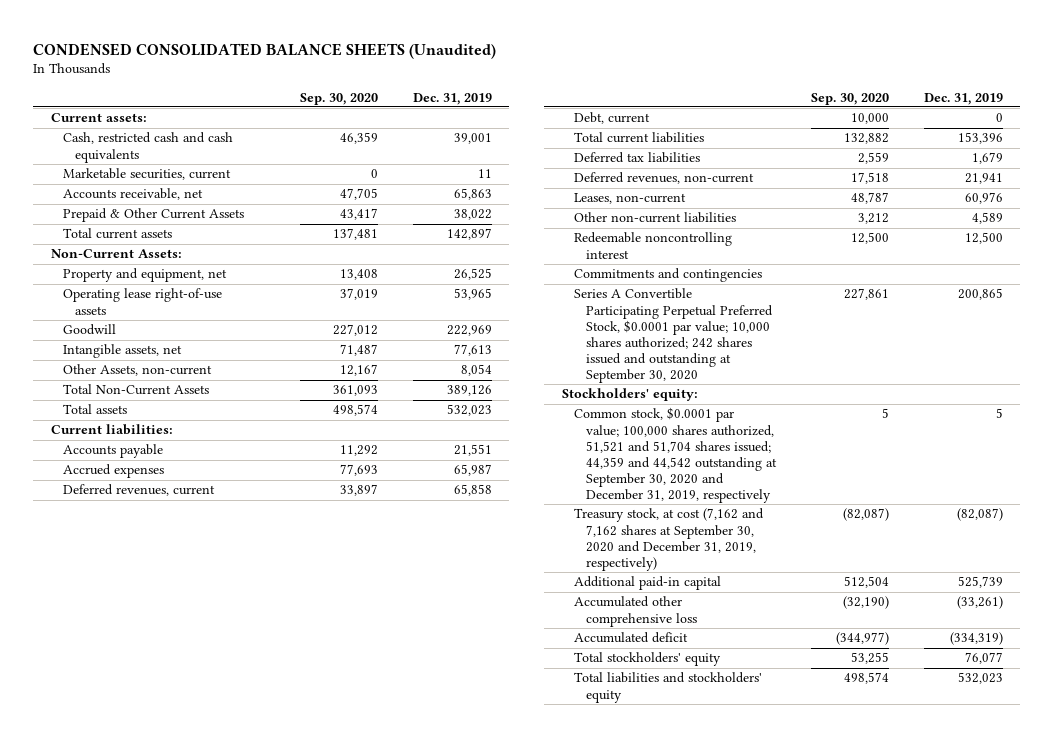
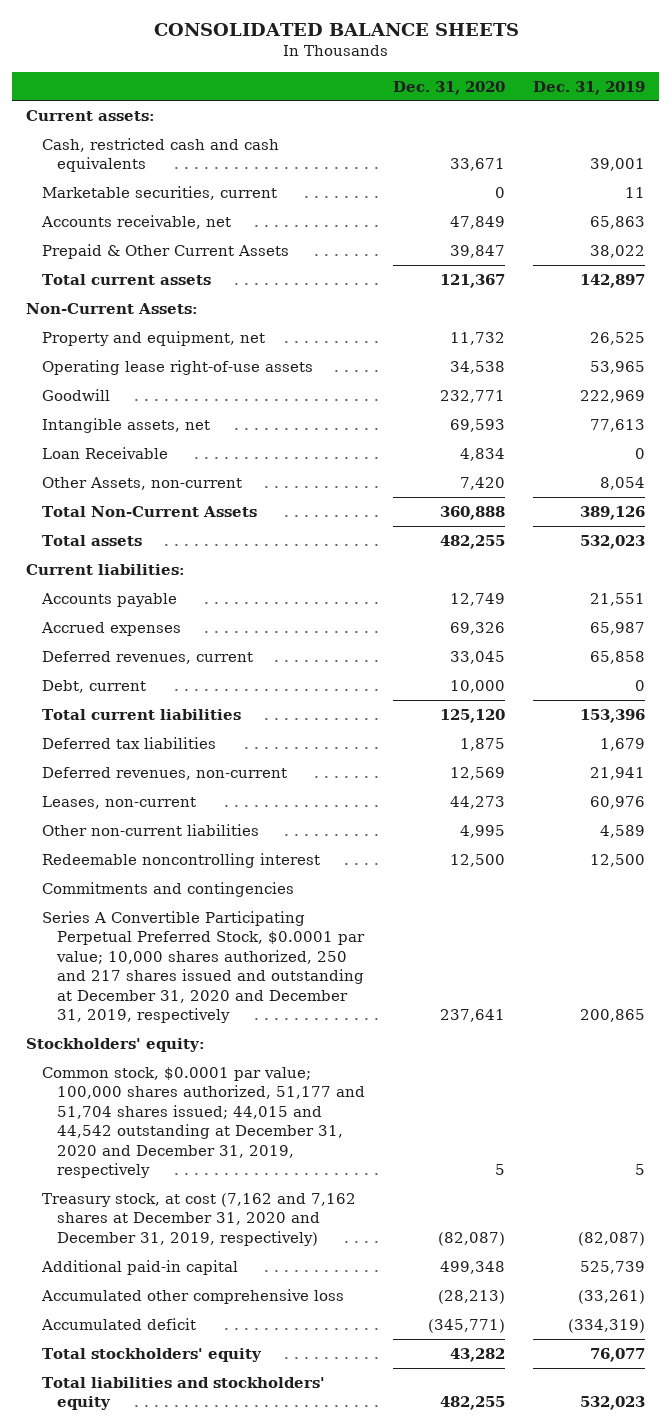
[33,42,497,59] CONDENSED CONSOLIDATED BALANCE SHEETS (Unaudited) -> [153,22,519,36] CONSOLIDATED BALANCE SHEETS
[300,92,379,105] Sep. 30, 2020 -> none
none -> [393,80,506,95] Dec. 31, 2020
none -> [41,446,168,459] Loan Receivable
[573,288,774,383] Series A Convertible Participating Perpetual Preferred Stock, $0.0001 par value; 10,000 shares authorized; 242 shares issued and outstanding at September 30, 2020 -> [41,910,366,1024] Series A Convertible Participating Perpetual Preferred Stock, $0.0001 par value; 10,000 shares authorized, 250 and 217 shares issued and outstanding at December 31, 2020 and December 31, 2019, respectively
[573,407,778,503] Common stock, $0.0001 par value; 100,000 shares authorized, 51,521 and 51,704 shares issued; 44,359 and 44,542 outstanding at September 30, 2020 and December 31, 2019, respectively -> [41,1066,366,1179] Common stock, $0.0001 par value; 100,000 shares authorized, 51,177 and 51,704 shares issued; 44,015 and 44,542 outstanding at December 31, 2020 and December 31, 2019, respectively
[573,508,764,571] Treasury stock, at cost (7,162 and 7,162 shares at September 30, 2020 and December 31, 2019, respectively) -> [41,1192,356,1246] Treasury stock, at cost (7,162 and 7,162 shares at December 31, 2020 and December 31, 2019, respectively)

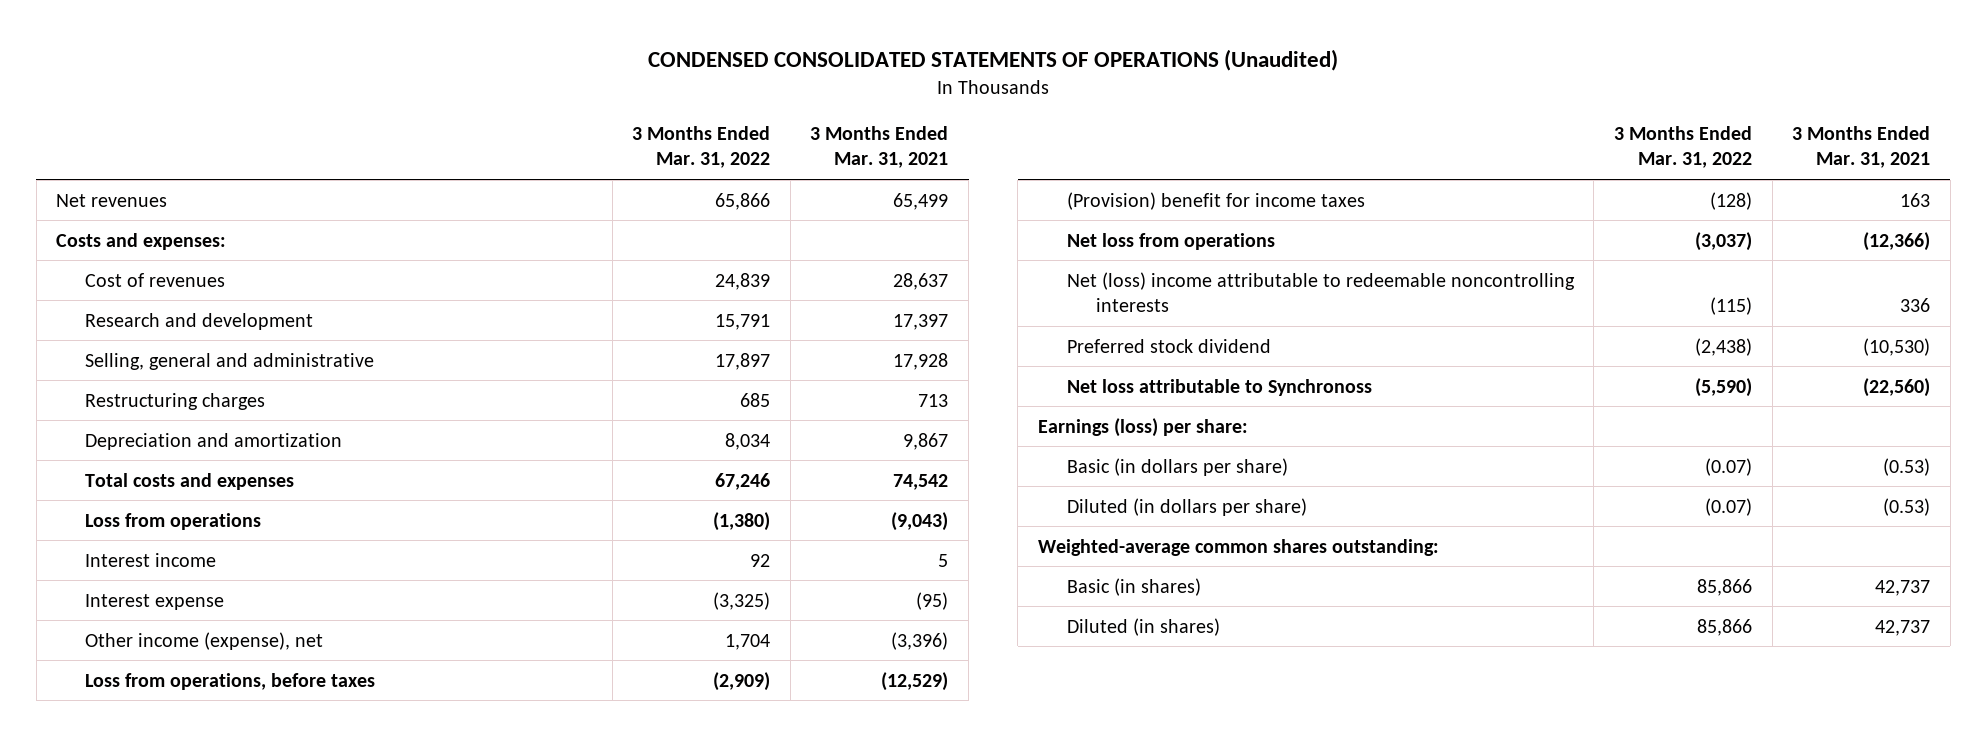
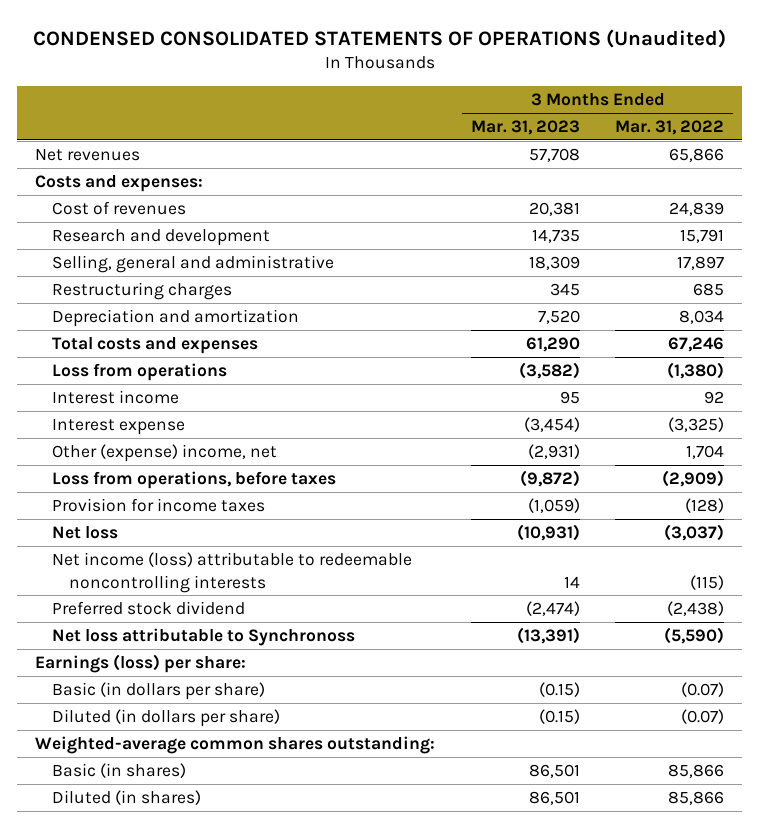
[810,126,949,169] 3 Months Ended Mar. 31, 2021 -> none
none -> [470,120,580,136] Mar. 31, 2023
[85,631,324,650] Other income (expense), net -> [51,444,277,463] Other (expense) income, net
[1066,191,1365,210] (Provision) benefit for income taxes -> [51,498,265,513] Provision for income taxes
[1066,232,1275,250] Net loss from operations -> [51,526,118,540] Net loss
[1066,271,1575,312] Net (loss) income attributable to redeemable noncontrolling interests -> [51,552,412,593] Net income (loss) attributable to redeemable noncontrolling interests

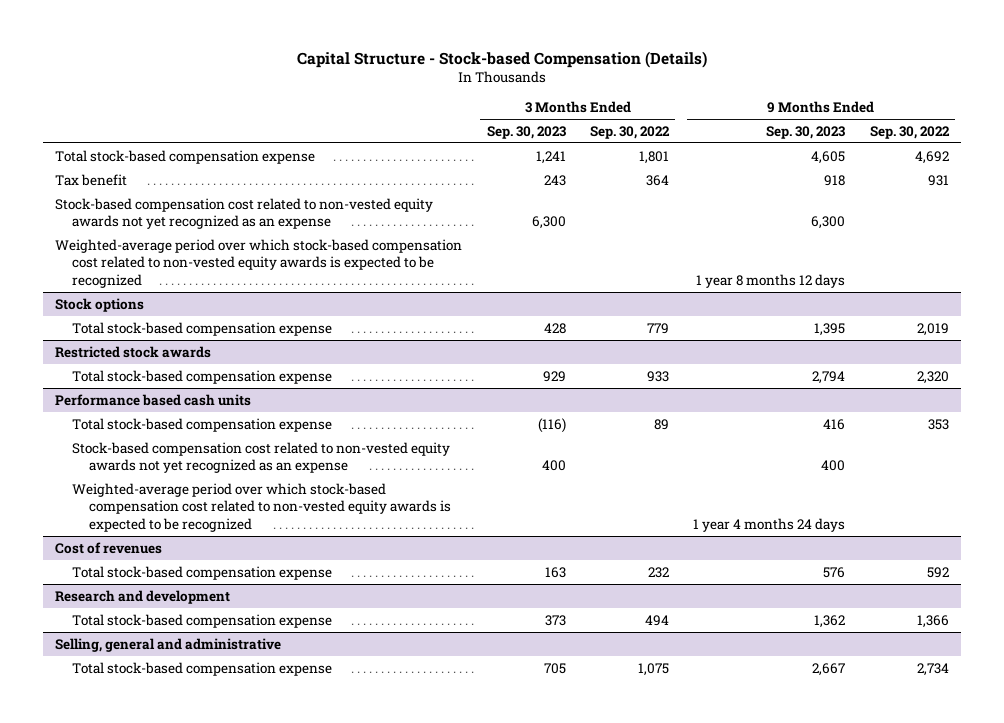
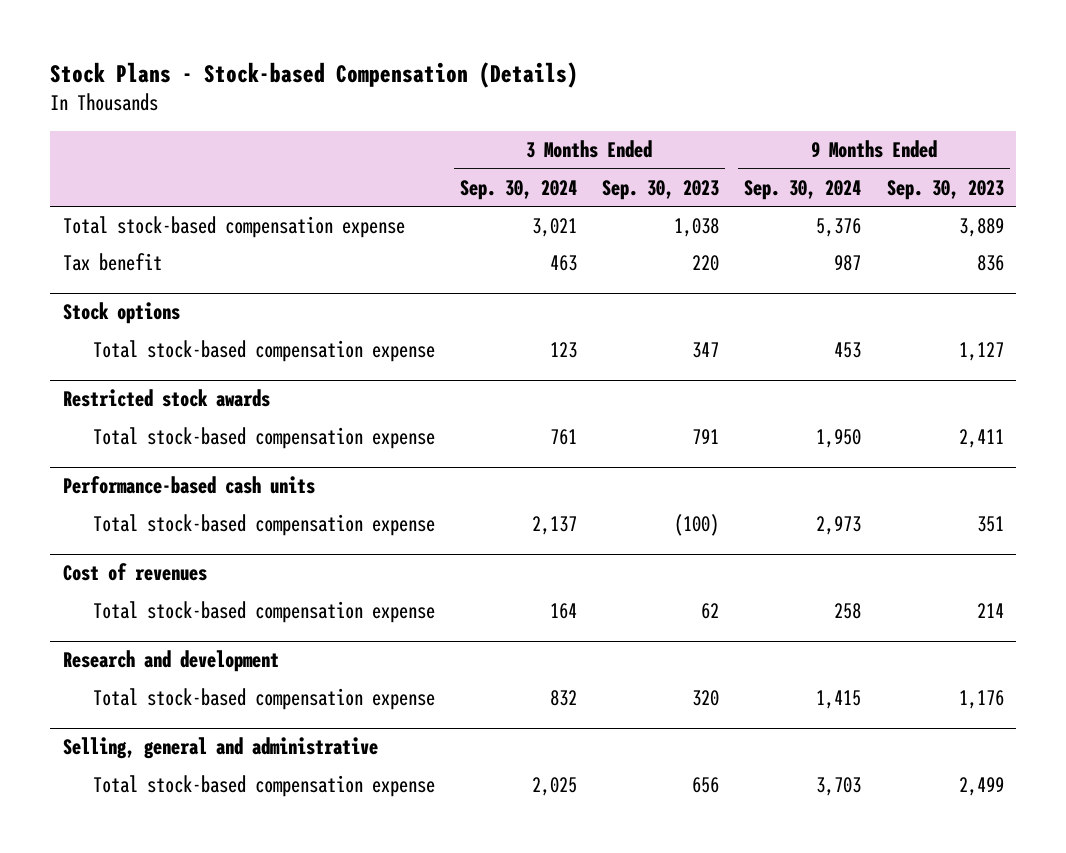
[296,51,707,69] Capital Structure - Stock-based Compensation (Details) -> [49,62,578,89] Stock Plans - Stock-based Compensation (Details)
[589,126,670,140] Sep. 30, 2022 -> none
[869,126,950,140] Sep. 30, 2022 -> none
none -> [459,179,577,200] Sep. 30, 2024
none -> [744,179,862,200] Sep. 30, 2024
[55,197,434,230] Stock-based compensation cost related to non-vested equity awards not yet recognized as an expense -> none
[55,238,463,288] Weighted-average period over which stock-based compensation cost related to non-vested equity awards is expected to be recognized -> none
[535,150,566,164] 1,241 -> [674,218,720,238] 1,038
[811,150,846,164] 4,605 -> [958,218,1004,238] 3,889
[543,174,566,186] 243 -> [692,255,720,272] 220
[824,174,846,186] 918 -> [976,255,1004,272] 836
[543,322,566,334] 428 -> [692,342,720,359] 347
[814,322,846,336] 1,395 -> [958,342,1004,362] 1,127
[72,441,451,474] Stock-based compensation cost related to non-vested equity awards not yet recognized as an expense -> none
[72,482,452,532] Weighted-average period over which stock-based compensation cost related to non-vested equity awards is expected to be recognized -> none
[542,370,566,382] 929 -> [692,429,720,445] 791
[812,370,846,384] 2,794 -> [958,429,1004,449] 2,411
[55,393,252,406] Performance based cash units -> [62,476,315,495] Performance-based cash units
[537,417,566,433] (116) -> [674,514,720,537] (100)
[823,418,846,430] 416 -> [976,516,1004,533] 351
[544,566,566,578] 163 -> [701,603,720,620] 62
[823,566,846,578] 576 -> [976,603,1004,619] 214
[544,614,566,626] 373 -> [692,690,720,707] 320
[814,614,846,628] 1,362 -> [958,690,1004,710] 1,176
[543,662,566,674] 705 -> [692,777,720,794] 656
[812,662,846,676] 2,667 -> [958,777,1004,797] 2,499

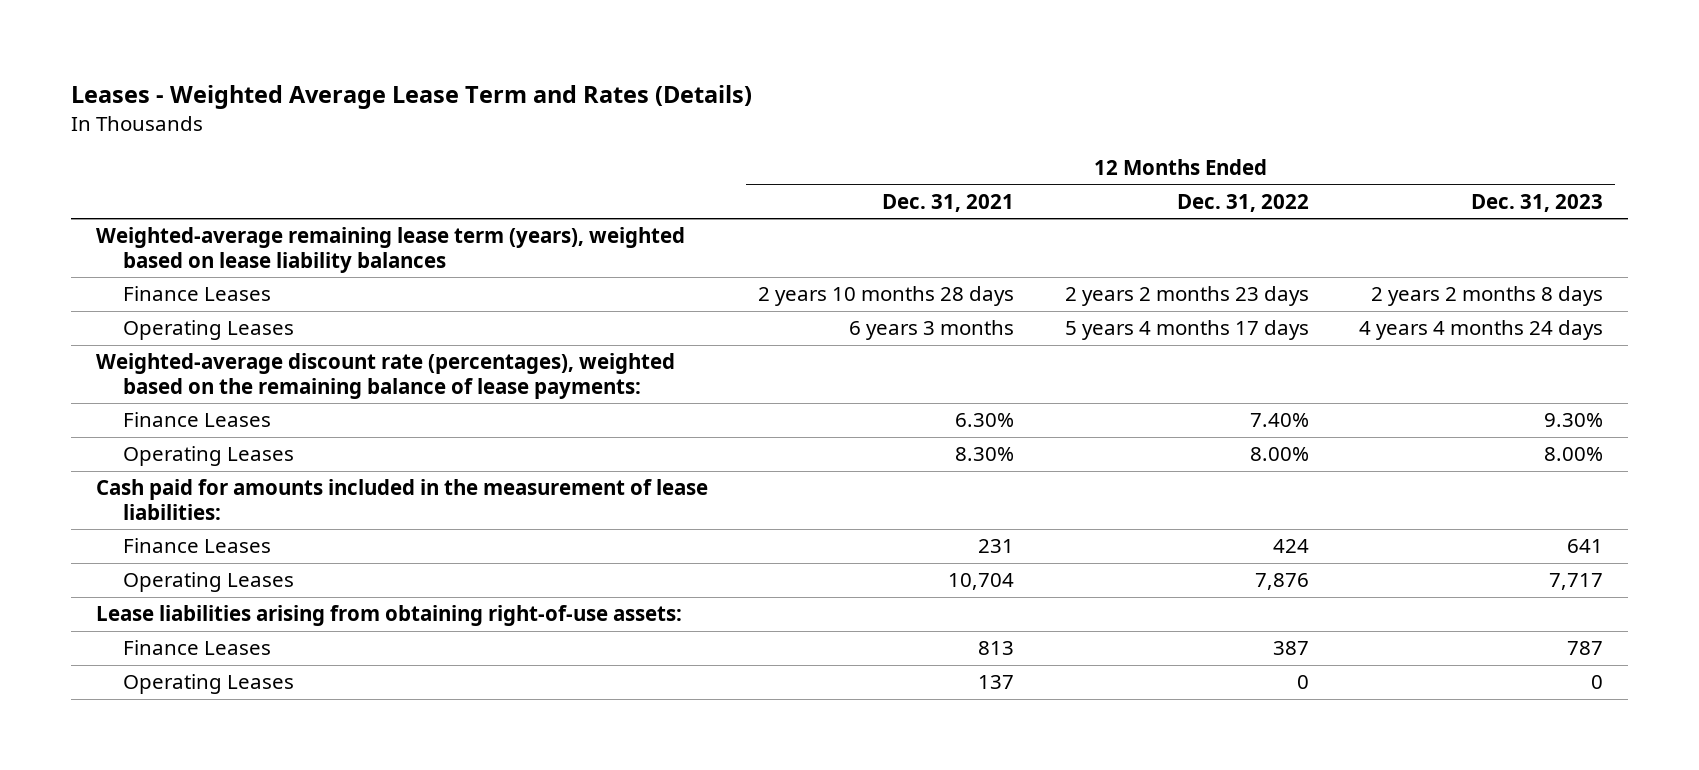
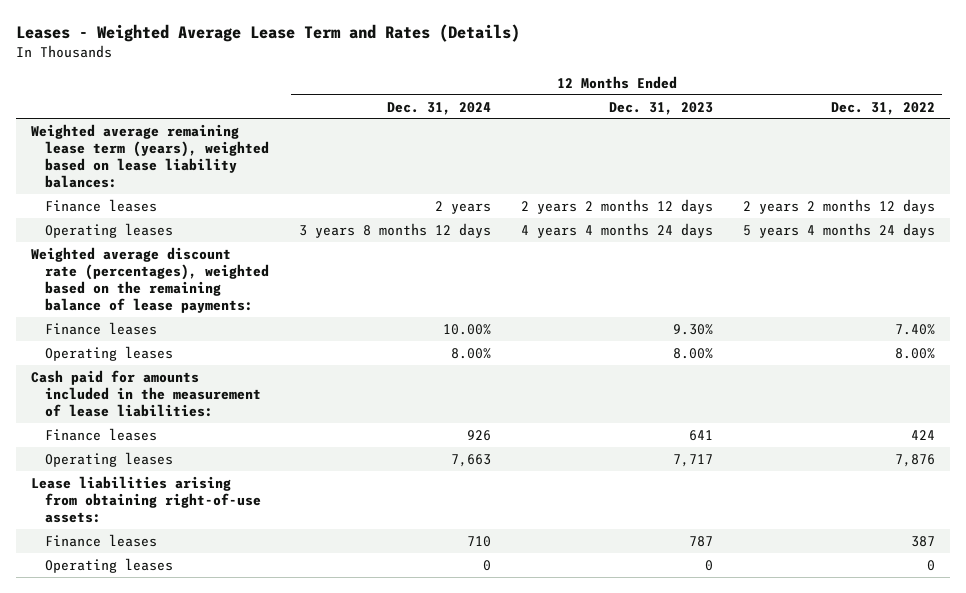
[882,193,1015,212] Dec. 31, 2021 -> none
none -> [386,101,491,115] Dec. 31, 2024
[96,227,686,273] Weighted-average remaining lease term (years), weighted based on lease liability balances -> [30,123,270,188] Weighted average remaining lease term (years), weighted based on lease liability balances:
[123,286,272,302] Finance Leases -> [45,198,158,212] Finance leases
[1064,286,1309,307] 2 years 2 months 23 days -> [742,198,935,214] 2 years 2 months 12 days
[1370,286,1603,307] 2 years 2 months 8 days -> [520,198,713,214] 2 years 2 months 12 days
[123,320,295,341] Operating Leases -> [45,222,174,238] Operating leases
[1064,320,1309,341] 5 years 4 months 17 days -> [742,222,935,238] 5 years 4 months 24 days
[96,353,676,399] Weighted-average discount rate (percentages), weighted based on the remaining balance of lease payments: -> [30,246,270,313] Weighted average discount rate (percentages), weighted based on the remaining balance of lease payments:
[123,412,272,428] Finance Leases -> [45,321,158,335] Finance leases
[123,446,295,467] Operating Leases -> [45,345,174,361] Operating leases
[123,538,272,554] Finance Leases -> [45,427,158,441] Finance leases
[123,572,295,593] Operating Leases -> [45,451,174,467] Operating leases
[123,640,272,656] Finance Leases -> [45,533,158,547] Finance leases
[123,674,295,695] Operating Leases -> [45,557,174,573] Operating leases

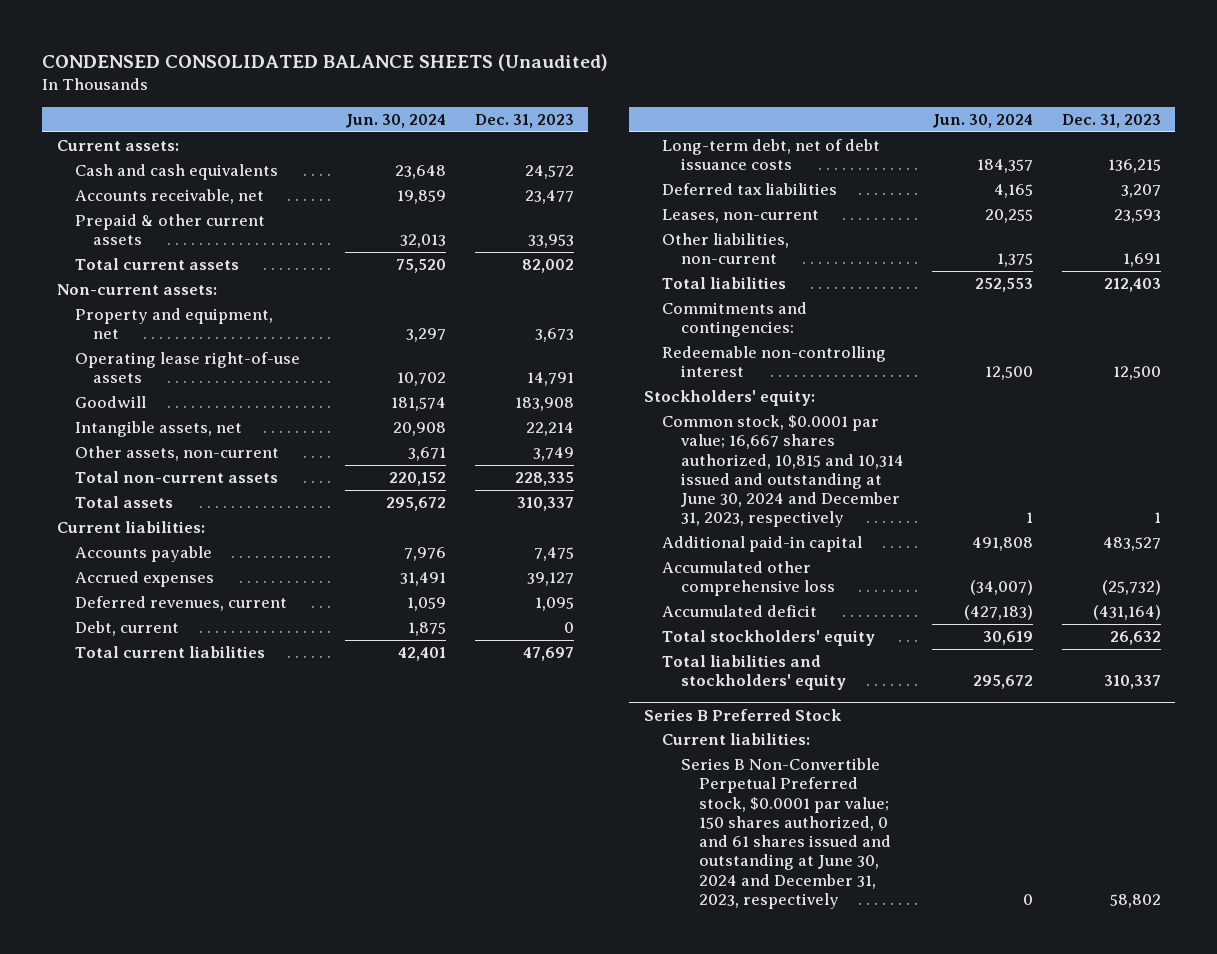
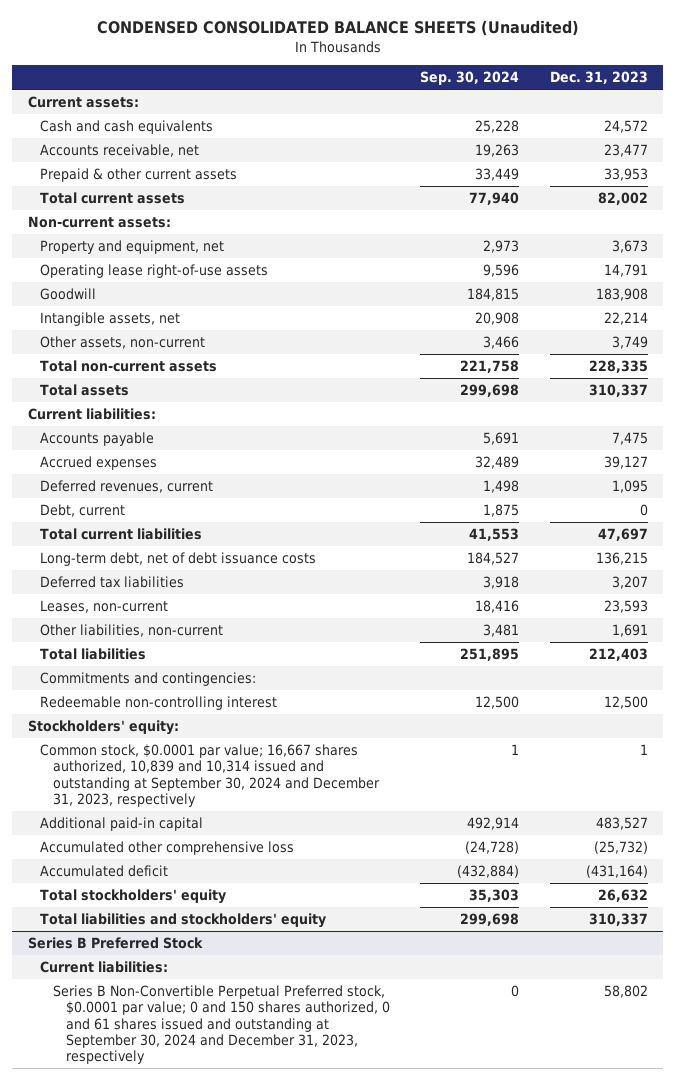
[344,114,446,129] Jun. 30, 2024 -> none
none -> [420,70,520,85] Sep. 30, 2024
[662,415,904,528] Common stock, $0.0001 par value; 16,667 shares authorized, 10,815 and 10,314 issued and outstanding at June 30, 2024 and December 31, 2023, respectively -> [40,743,381,807] Common stock, $0.0001 par value; 16,667 shares authorized, 10,839 and 10,314 issued and outstanding at September 30, 2024 and December 31, 2023, respectively
[680,758,891,909] Series B Non-Convertible Perpetual Preferred stock, $0.0001 par value; 150 shares authorized, 0 and 61 shares issued and outstanding at June 30, 2024 and December 31, 2023, respectively -> [53,984,390,1065] Series B Non-Convertible Perpetual Preferred stock, $0.0001 par value; 0 and 150 shares authorized, 0 and 61 shares issued and outstanding at September 30, 2024 and December 31, 2023, respectively

